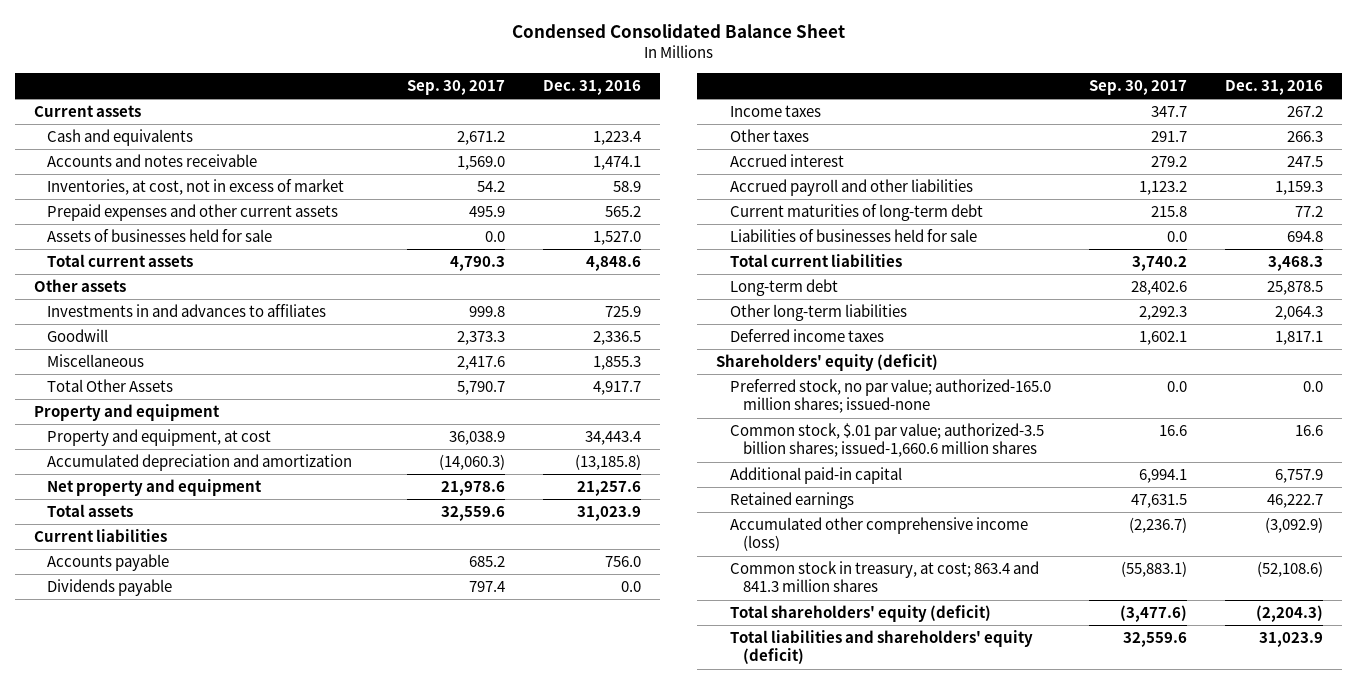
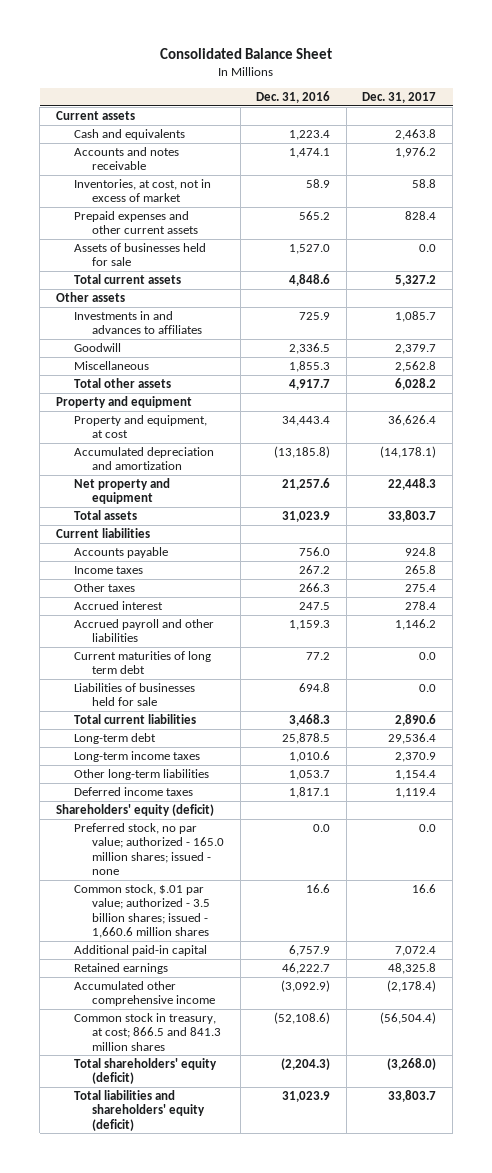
[511,23,845,38] Condensed Consolidated Balance Sheet -> [160,47,333,59] Consolidated Balance Sheet
[406,79,505,95] Sep. 30, 2017 -> none
none -> [362,91,437,103] Dec. 31, 2017
[47,379,174,393] Total Other Assets -> [73,377,171,388] Total other assets
[47,579,173,597] Dividends payable -> none
[729,204,983,222] Current maturities of long-term debt -> [73,650,211,675] Current maturities of long term debt
none -> [73,750,200,762] Long-term income taxes
[1275,306,1324,321] 2,064.3 -> [289,769,331,780] 1,053.7
[729,379,1051,414] Preferred stock, no par value; authorized-165.0 million shares; issued-none -> [73,822,225,876] Preferred stock, no par value; authorized - 165.0 million shares; issued - none
[729,423,1044,458] Common stock, $.01 par value; authorized-3.5 billion shares; issued-1,660.6 million shares -> [73,883,211,939] Common stock, $.01 par value; authorized - 3.5 billion shares; issued - 1,660.6 million shares
[729,517,1028,552] Accumulated other comprehensive income (loss) -> [73,980,216,1007] Accumulated other comprehensive income
[729,561,1039,593] Common stock in treasury, at cost; 863.4 and 841.3 million shares -> [73,1012,222,1051] Common stock in treasury, at cost; 866.5 and 841.3 million shares

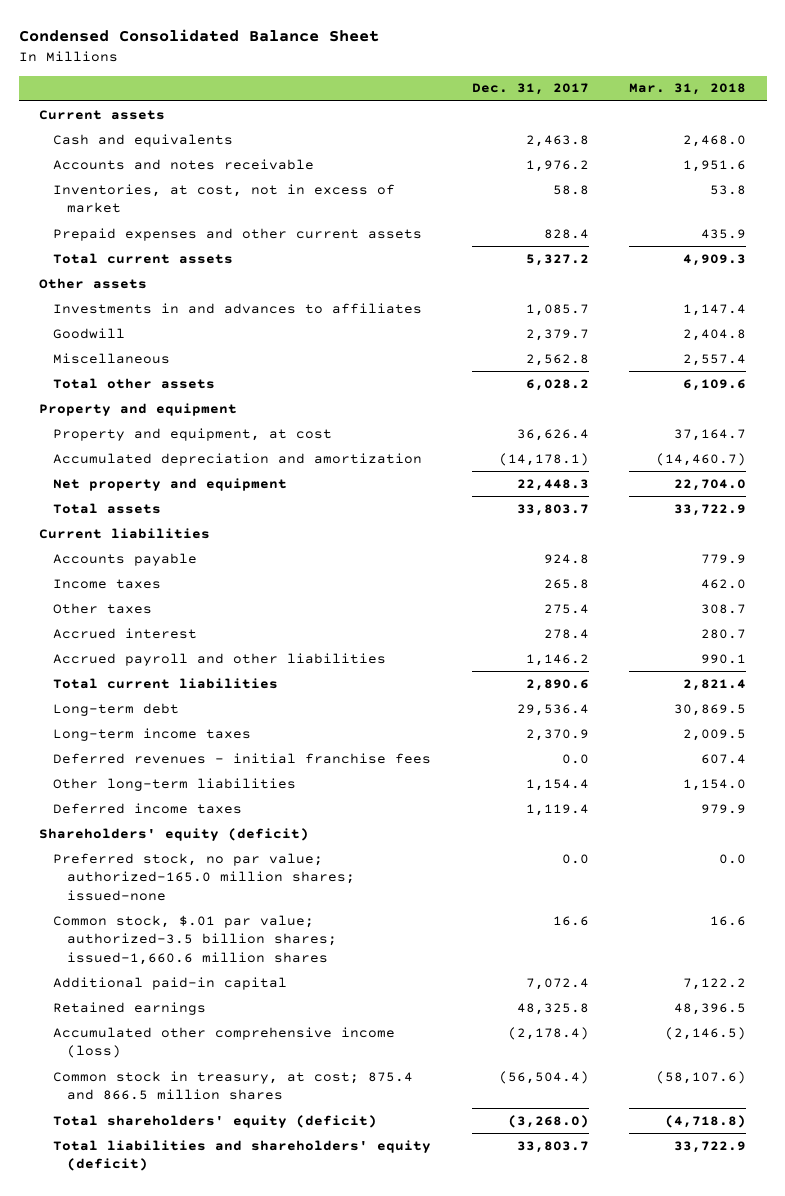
[160,47,333,59] Consolidated Balance Sheet -> [18,29,379,43] Condensed Consolidated Balance Sheet
[256,90,331,103] Dec. 31, 2016 -> none
none -> [629,83,747,96] Mar. 31, 2018
[73,242,206,267] Assets of businesses held for sale -> none
[73,650,211,675] Current maturities of long term debt -> none
[73,682,195,707] Liabilities of businesses held for sale -> none
none -> [53,752,432,764] Deferred revenues - initial franchise fees
[73,822,225,876] Preferred stock, no par value; authorized - 165.0 million shares; issued - none -> [53,852,356,902] Preferred stock, no par value; authorized-165.0 million shares; issued-none
[73,883,211,939] Common stock, $.01 par value; authorized - 3.5 billion shares; issued - 1,660.6 million shares -> [53,914,338,966] Common stock, $.01 par value; authorized-3.5 billion shares; issued-1,660.6 million shares
[73,980,216,1007] Accumulated other comprehensive income -> [53,1026,396,1059] Accumulated other comprehensive income (loss)
[73,1012,222,1051] Common stock in treasury, at cost; 866.5 and 841.3 million shares -> [53,1070,414,1101] Common stock in treasury, at cost; 875.4 and 866.5 million shares

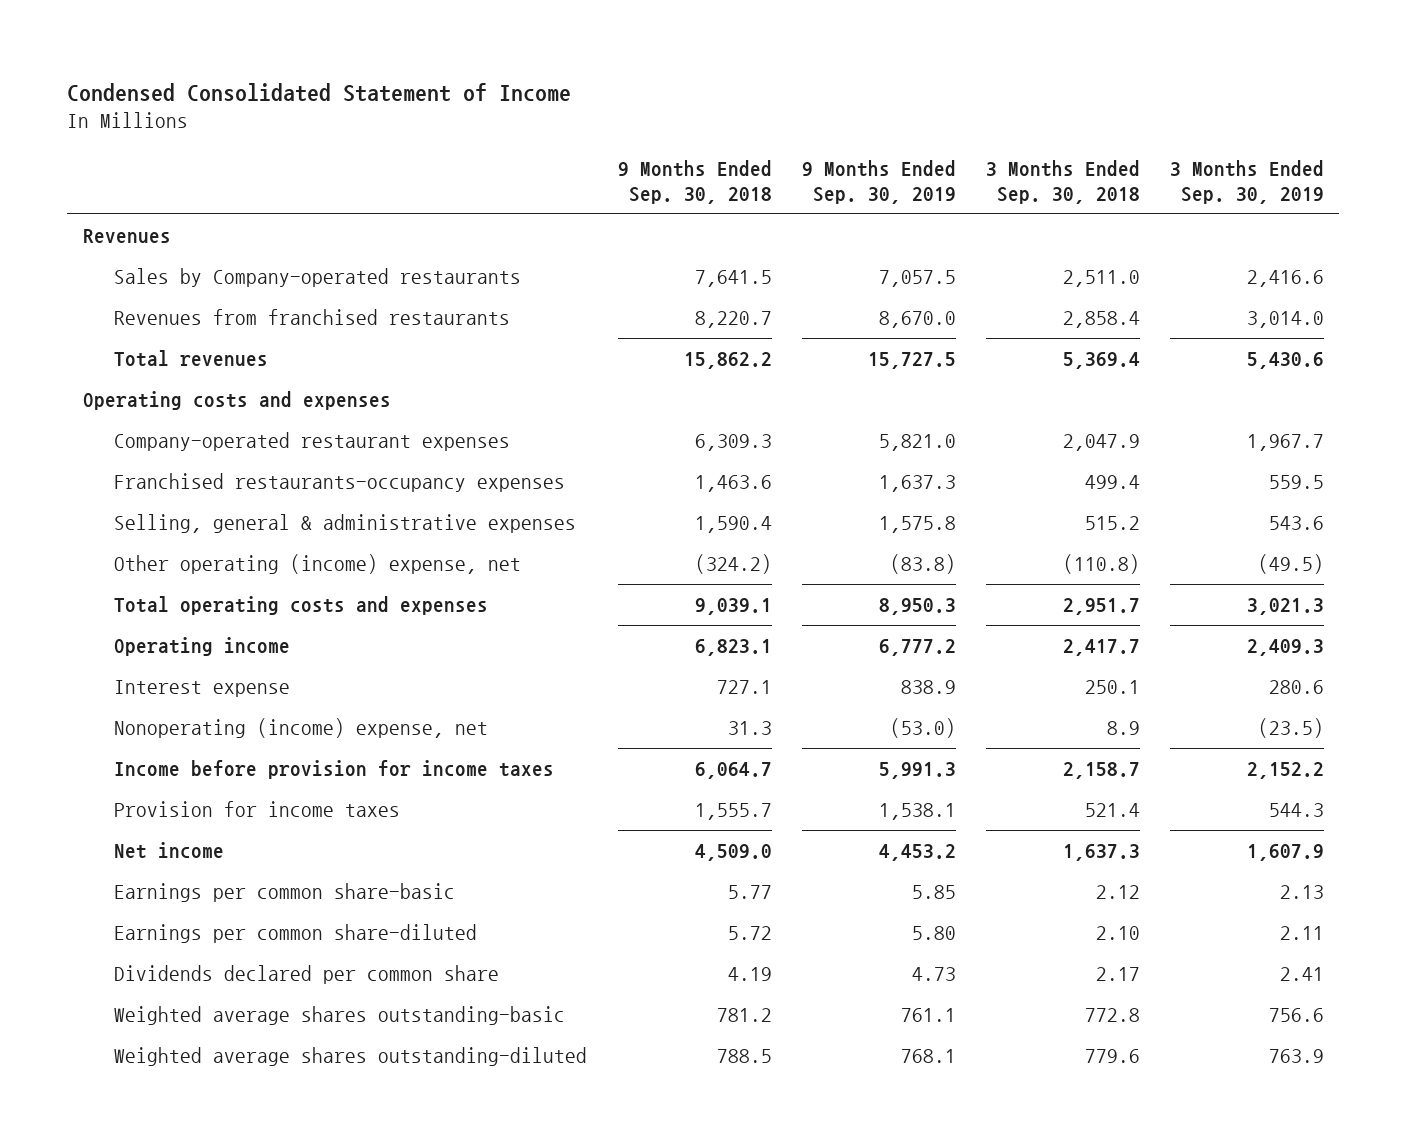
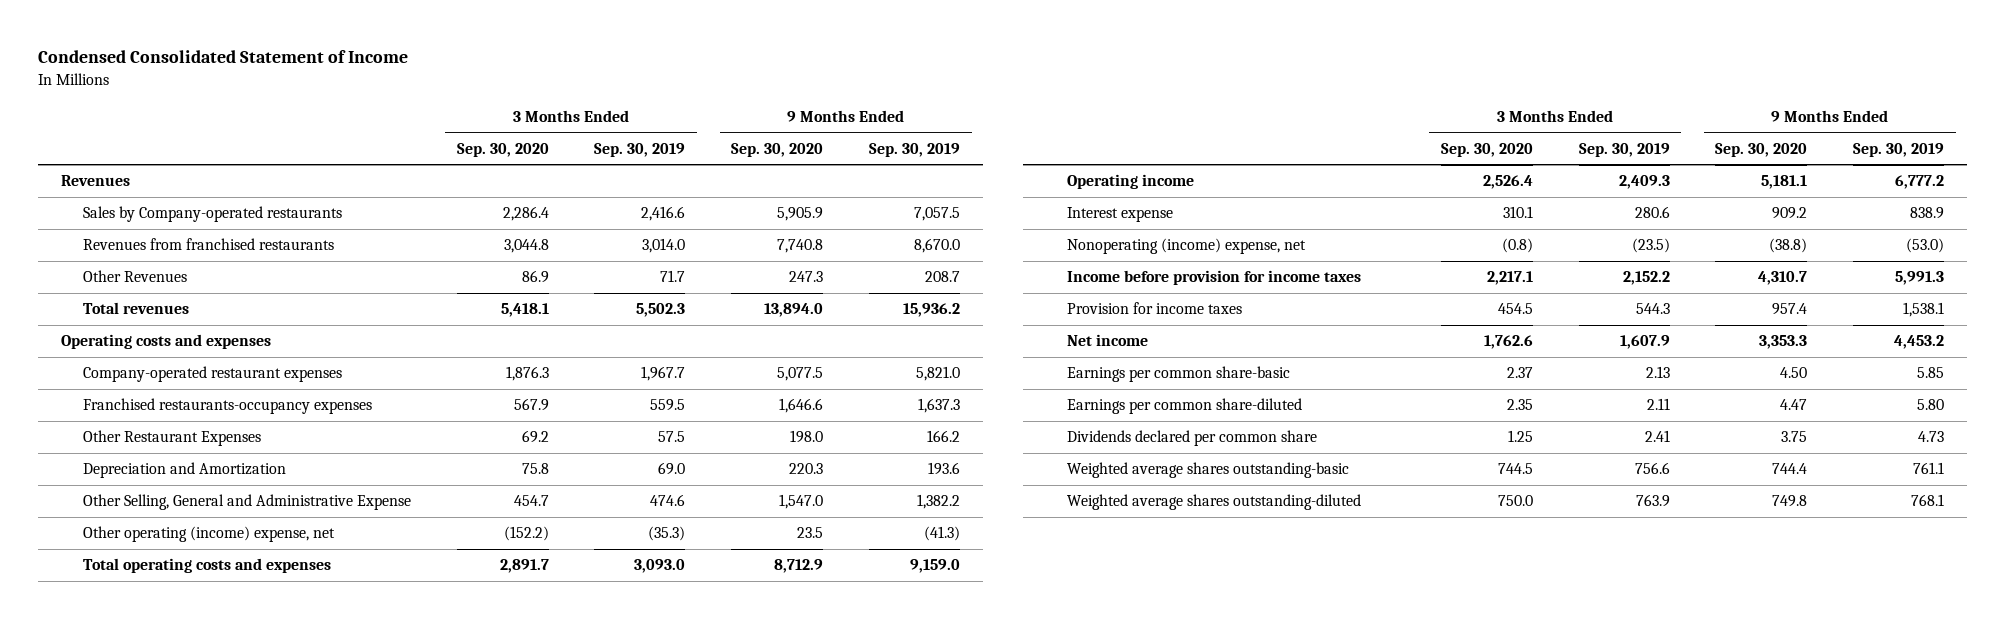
[617,160,772,204] 9 Months Ended Sep. 30, 2018 -> none
[986,160,1141,204] 3 Months Ended Sep. 30, 2018 -> none
none -> [456,142,549,157] Sep. 30, 2020
none -> [731,142,824,157] Sep. 30, 2020
none -> [82,270,187,283] Other Revenues
[867,352,956,370] 15,727.5 -> [903,303,961,318] 15,936.2
[1247,352,1325,370] 5,430.6 -> [636,303,686,318] 5,502.3
[114,514,577,534] Selling, general & administrative expenses -> none
none -> [82,430,261,447] Other Restaurant Expenses
none -> [82,462,286,479] Depreciation and Amortization
none -> [82,494,411,511] Other Selling, General and Administrative Expense
[889,554,956,575] (83.8) -> [924,526,961,542] (41.3)
[1258,554,1325,575] (49.5) -> [648,526,686,542] (35.3)
[878,598,956,616] 8,950.3 -> [910,559,961,574] 9,159.0
[1247,598,1325,616] 3,021.3 -> [634,559,686,574] 3,093.0

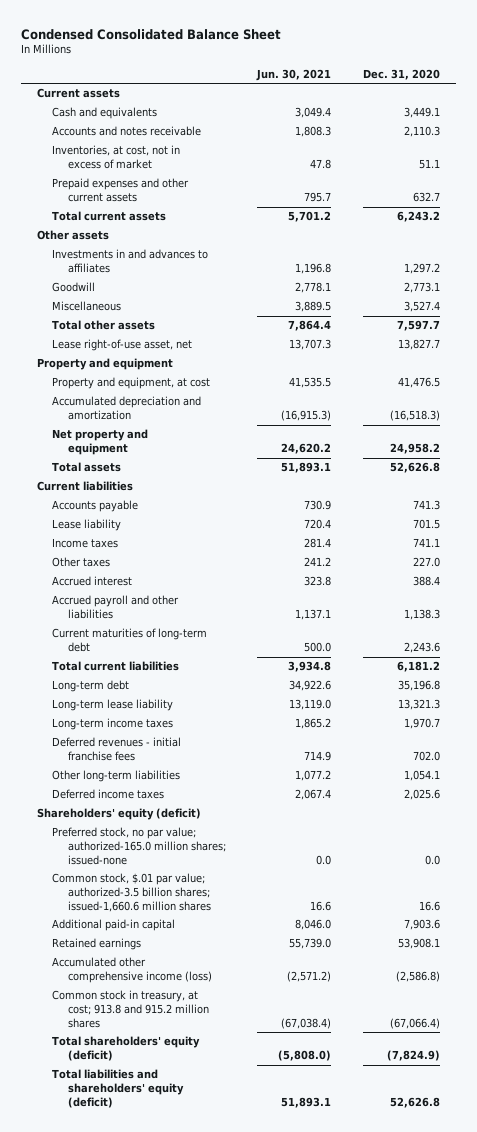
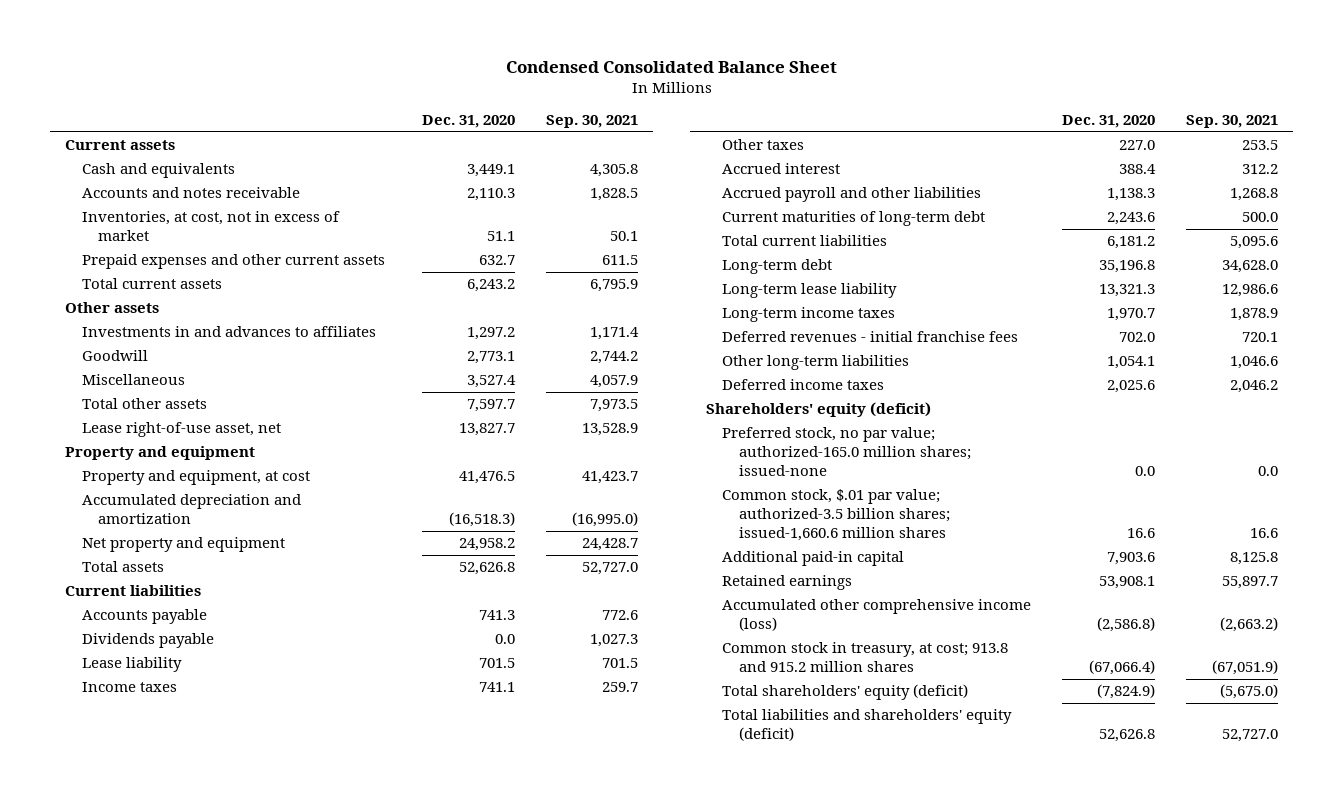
[256,68,332,81] Jun. 30, 2021 -> none
none -> [545,115,638,129] Sep. 30, 2021
none -> [81,633,214,649] Dividends payable

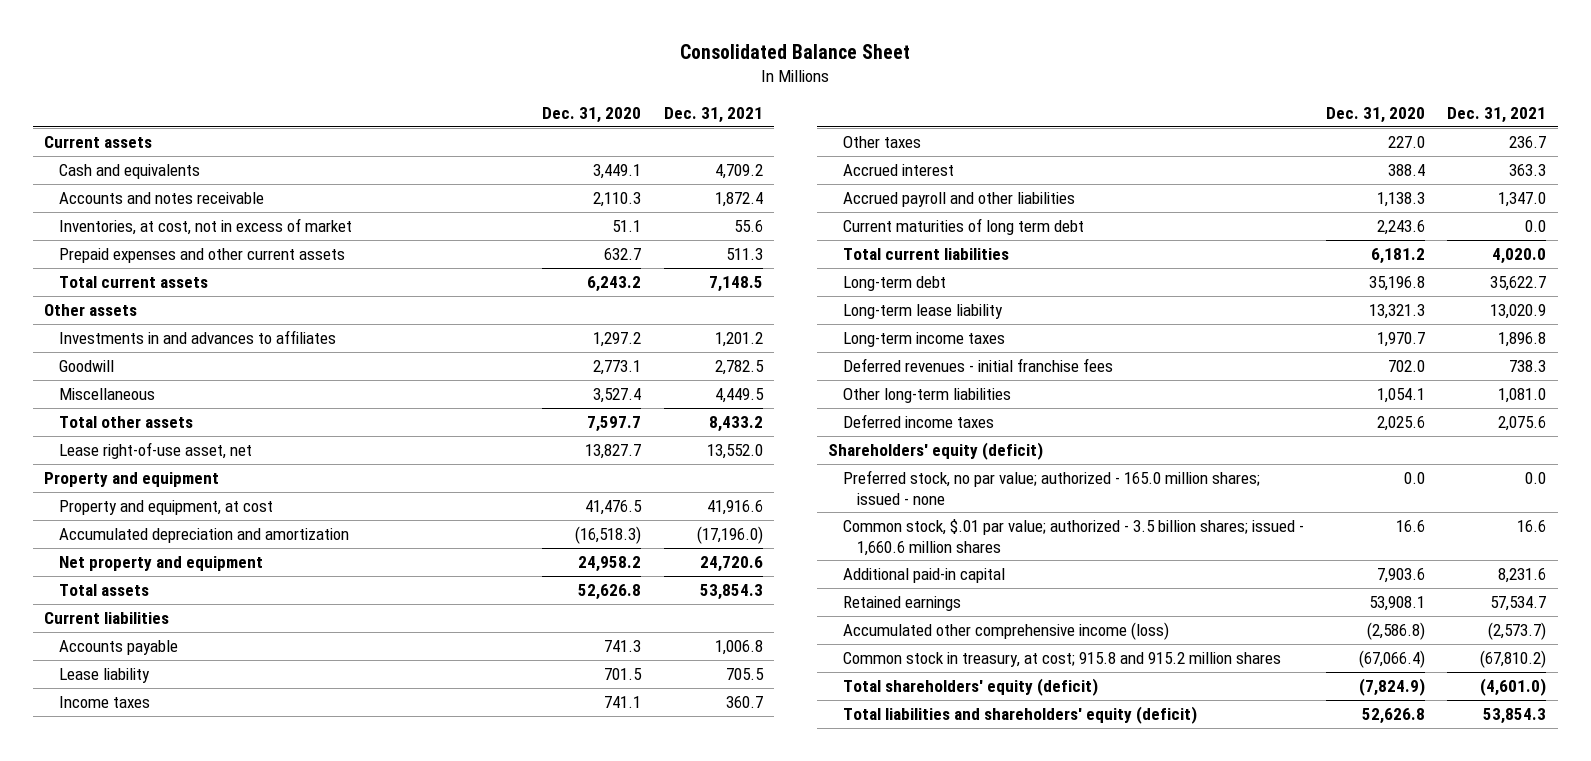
[505,60,837,73] Condensed Consolidated Balance Sheet -> [680,44,911,60] Consolidated Balance Sheet
[545,115,638,129] Sep. 30, 2021 -> none
none -> [663,107,763,124] Dec. 31, 2021
[81,633,214,649] Dividends payable -> none
[722,211,986,227] Current maturities of long-term debt -> [842,217,1084,235] Current maturities of long term debt
[722,427,971,476] Preferred stock, no par value; authorized-165.0 million shares; issued-none -> [842,469,1260,505] Preferred stock, no par value; authorized - 165.0 million shares; issued - none
[722,489,950,541] Common stock, $.01 par value; authorized-3.5 billion shares; issued-1,660.6 million shares -> [842,518,1304,556] Common stock, $.01 par value; authorized - 3.5 billion shares; issued - 1,660.6 million shares
[722,642,1009,673] Common stock in treasury, at cost; 913.8 and 915.2 million shares -> [842,651,1281,667] Common stock in treasury, at cost; 915.8 and 915.2 million shares

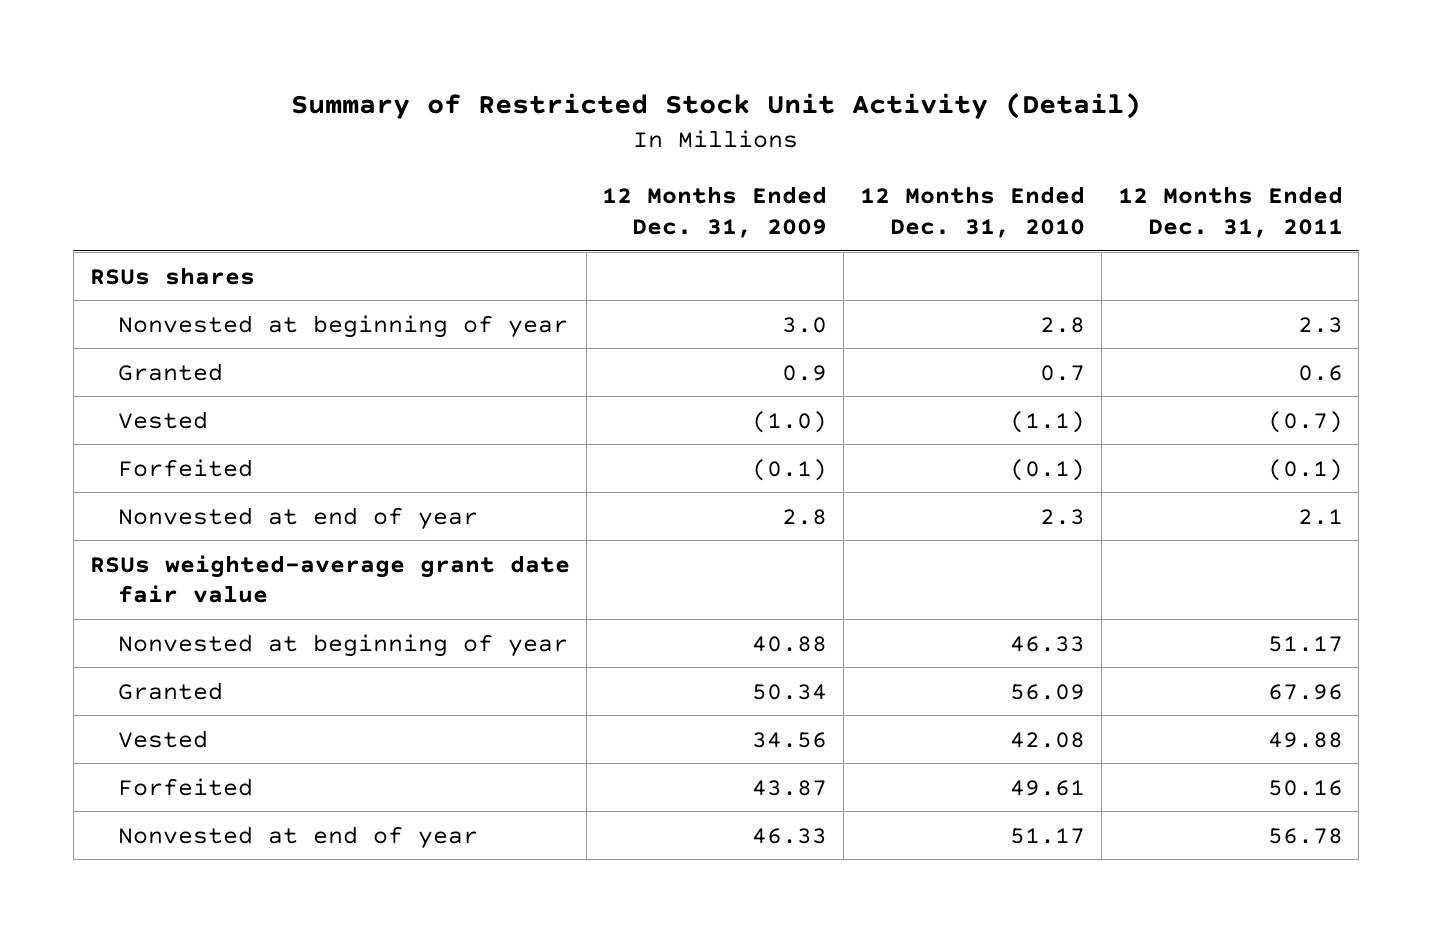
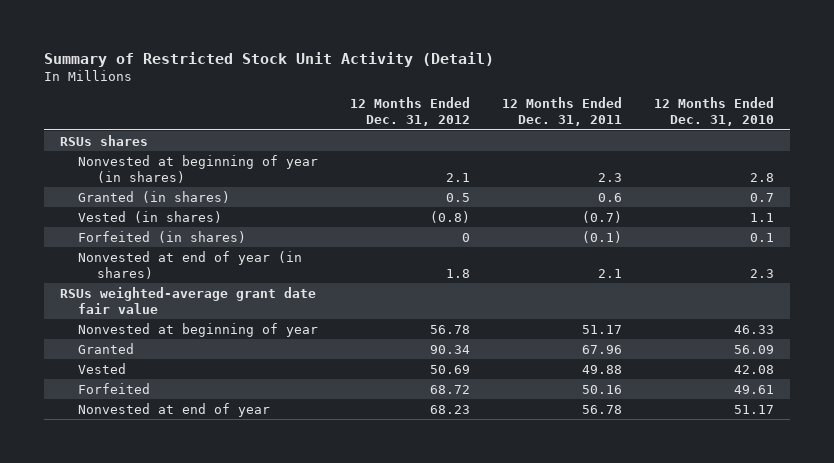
[602,186,828,239] 12 Months Ended Dec. 31, 2009 -> none
none -> [350,96,471,127] 12 Months Ended Dec. 31, 2012
[118,314,569,338] Nonvested at beginning of year -> [78,154,319,183] Nonvested at beginning of year (in shares)
[118,362,224,381] Granted -> [78,190,231,203] Granted (in shares)
[118,410,209,429] Vested -> [78,210,223,223] Vested (in shares)
[1010,410,1086,433] (1.1) -> [750,212,775,222] 1.1
[118,458,254,477] Forfeited -> [78,230,247,243] Forfeited (in shares)
[1010,458,1086,481] (0.1) -> [750,232,775,242] 0.1
[118,506,479,530] Nonvested at end of year -> [78,250,303,279] Nonvested at end of year (in shares)

